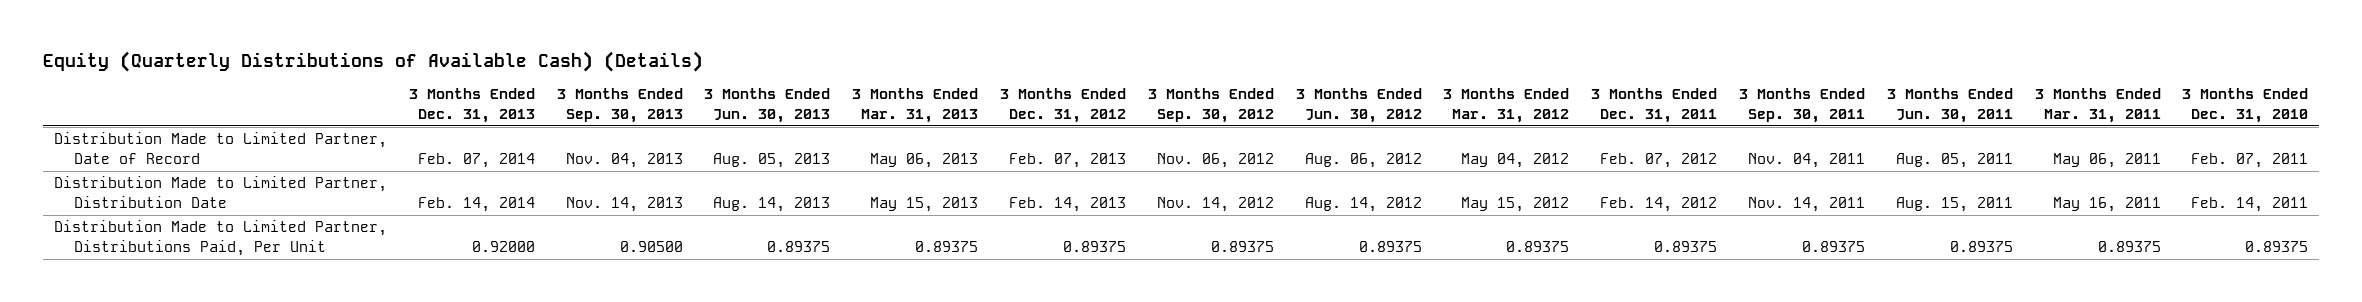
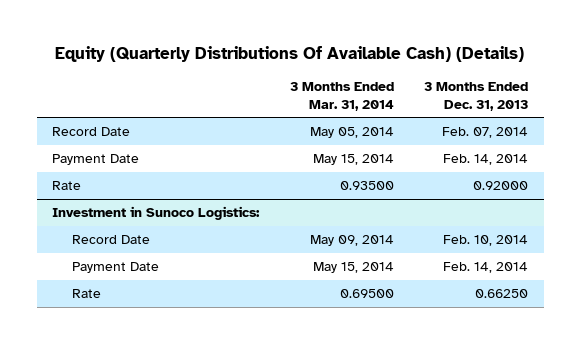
[43,50,704,72] Equity (Quarterly Distributions of Available Cash) (Details) -> [55,45,525,62] Equity (Quarterly Distributions Of Available Cash) (Details)
[556,88,683,123] 3 Months Ended Sep. 30, 2013 -> none
[704,88,831,123] 3 Months Ended Jun. 30, 2013 -> none
[852,88,979,123] 3 Months Ended Mar. 31, 2013 -> none
[999,88,1126,123] 3 Months Ended Dec. 31, 2012 -> none
[1147,88,1274,123] 3 Months Ended Sep. 30, 2012 -> none
[1295,88,1422,123] 3 Months Ended Jun. 30, 2012 -> none
[1443,88,1570,123] 3 Months Ended Mar. 31, 2012 -> none
[1591,88,1718,123] 3 Months Ended Dec. 31, 2011 -> none
[1738,88,1865,123] 3 Months Ended Sep. 30, 2011 -> none
[1886,88,2013,123] 3 Months Ended Jun. 30, 2011 -> none
[2034,88,2161,123] 3 Months Ended Mar. 31, 2011 -> none
[2182,88,2309,123] 3 Months Ended Dec. 31, 2010 -> none
none -> [289,82,394,111] 3 Months Ended Mar. 31, 2014
[54,132,388,165] Distribution Made to Limited Partner, Date of Record -> [52,127,131,137] Record Date
[54,176,388,209] Distribution Made to Limited Partner, Distribution Date -> [52,154,140,166] Payment Date
[54,220,388,257] Distribution Made to Limited Partner, Distributions Paid, Per Unit -> [52,181,82,191] Rate
none -> [52,206,261,221] Investment in Sunoco Logistics:
none -> [71,235,150,245] Record Date
none -> [71,262,159,274] Payment Date
none -> [71,289,101,299] Rate

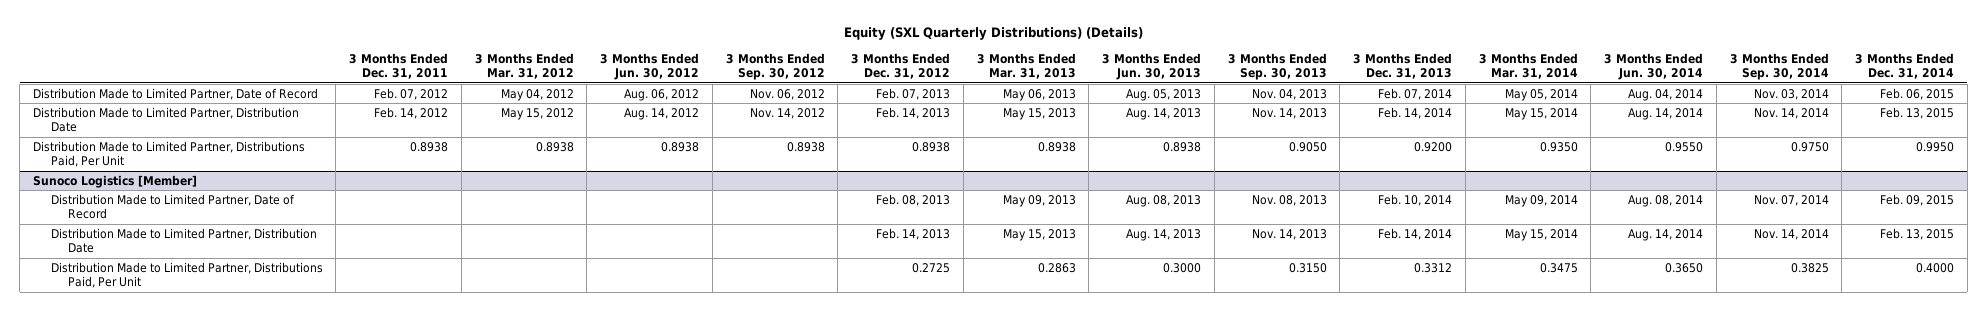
[55,45,525,62] Equity (Quarterly Distributions Of Available Cash) (Details) -> [843,27,1143,41] Equity (SXL Quarterly Distributions) (Details)
none -> [349,52,449,80] 3 Months Ended Dec. 31, 2011
none -> [474,52,574,80] 3 Months Ended Mar. 31, 2012
none -> [600,52,700,81] 3 Months Ended Jun. 30, 2012
none -> [725,52,825,81] 3 Months Ended Sep. 30, 2012
none -> [851,52,951,80] 3 Months Ended Dec. 31, 2012
none -> [976,52,1076,80] 3 Months Ended Mar. 31, 2013
none -> [1102,52,1202,81] 3 Months Ended Jun. 30, 2013
none -> [1227,52,1327,81] 3 Months Ended Sep. 30, 2013
none -> [1604,52,1704,81] 3 Months Ended Jun. 30, 2014
none -> [1729,52,1829,81] 3 Months Ended Sep. 30, 2014
none -> [1855,52,1955,80] 3 Months Ended Dec. 31, 2014
[52,181,82,191] Rate -> none
[52,206,261,221] Investment in Sunoco Logistics: -> none
[71,289,101,299] Rate -> none
[52,127,131,137] Record Date -> [32,87,318,100] Distribution Made to Limited Partner, Date of Record
[52,154,140,166] Payment Date -> [32,106,299,133] Distribution Made to Limited Partner, Distribution Date
none -> [32,140,305,168] Distribution Made to Limited Partner, Distributions Paid, Per Unit
none -> [32,174,197,188] Sunoco Logistics [Member]
[71,235,150,245] Record Date -> [50,193,295,220] Distribution Made to Limited Partner, Date of Record
[71,262,159,274] Payment Date -> [50,227,317,254] Distribution Made to Limited Partner, Distribution Date
none -> [50,261,323,289] Distribution Made to Limited Partner, Distributions Paid, Per Unit

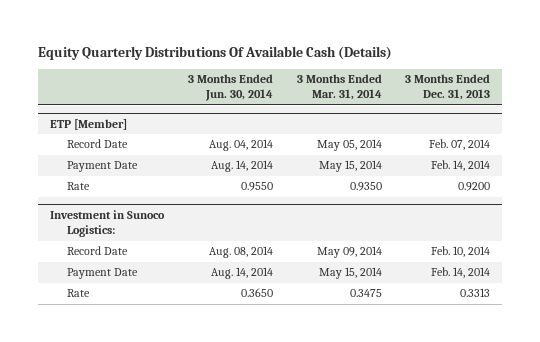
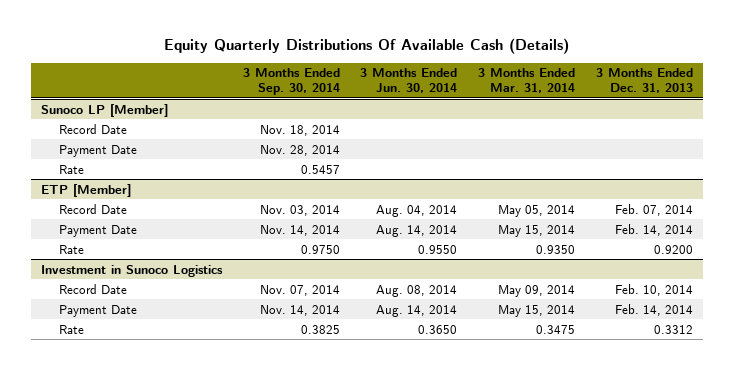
none -> [242,68,340,95] 3 Months Ended Sep. 30, 2014
none -> [41,103,169,117] Sunoco LP [Member]
none -> [59,123,128,134] Record Date
none -> [59,144,138,157] Payment Date
none -> [59,164,85,174] Rate
[49,210,165,238] Investment in Sunoco Logistics: -> [41,264,224,277] Investment in Sunoco Logistics
[460,288,491,298] 0.3313 -> [653,324,693,334] 0.3312

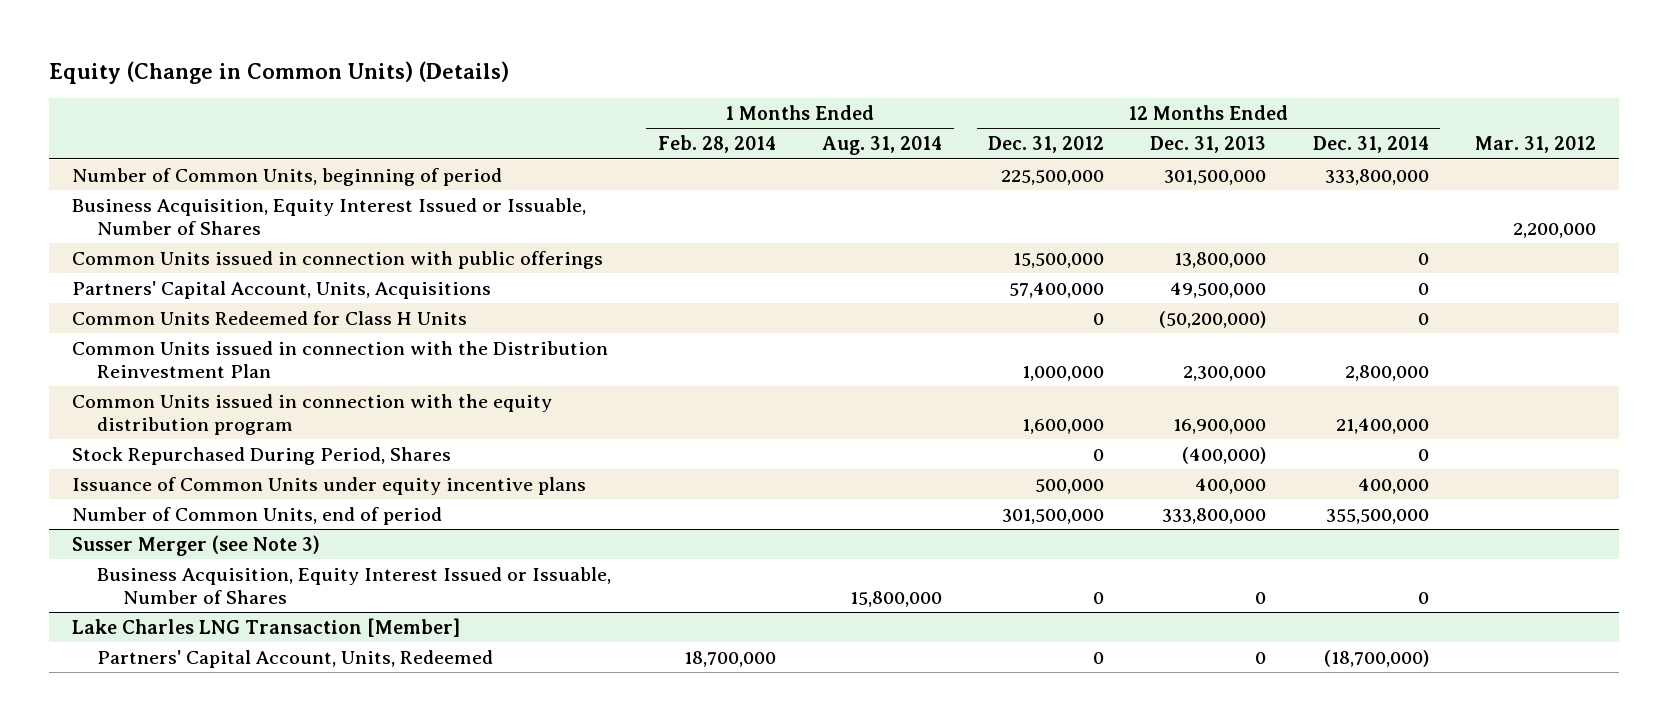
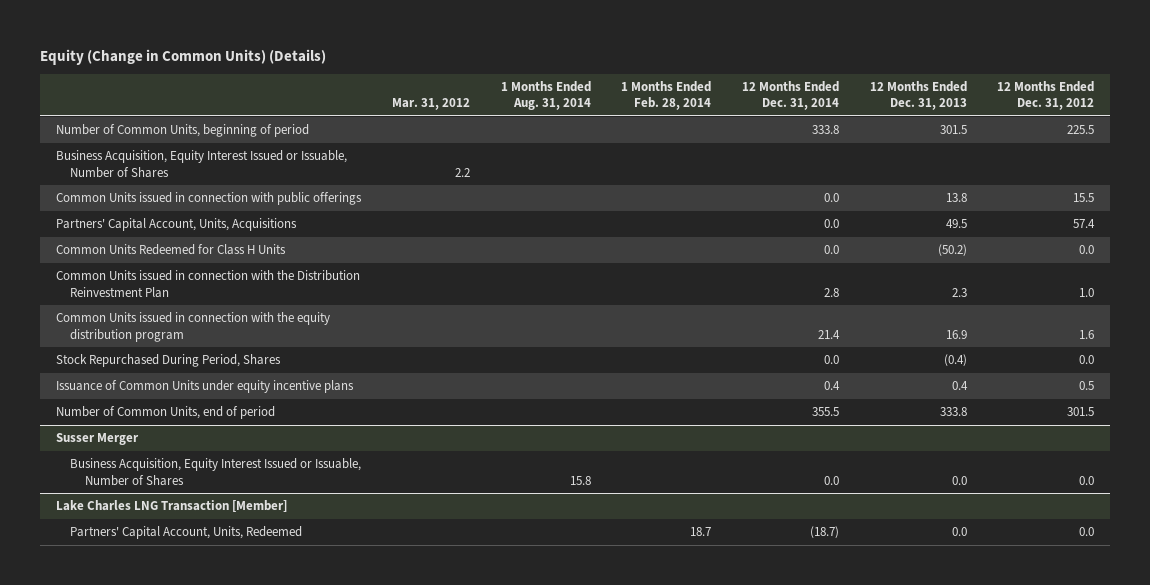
[1001,169,1105,185] 225,500,000 -> [1067,125,1095,135] 225.5
[1164,169,1267,185] 301,500,000 -> [939,125,967,135] 301.5
[1324,168,1429,185] 333,800,000 -> [812,125,840,135] 333.8
[1512,222,1596,238] 2,200,000 -> [455,167,471,177] 2.2
[1013,252,1105,268] 15,500,000 -> [1073,193,1095,203] 15.5
[1174,251,1267,268] 13,800,000 -> [945,193,967,203] 13.8
[1417,252,1429,265] 0 -> [824,193,840,203] 0.0
[1009,281,1105,298] 57,400,000 -> [1073,219,1096,229] 57.4
[1170,281,1267,298] 49,500,000 -> [945,219,967,229] 49.5
[1417,282,1429,295] 0 -> [824,219,840,229] 0.0
[1093,312,1105,325] 0 -> [1079,245,1095,255] 0.0
[1159,310,1267,328] (50,200,000) -> [937,244,967,257] (50.2)
[1417,312,1429,325] 0 -> [824,245,840,255] 0.0
[1022,365,1105,381] 1,000,000 -> [1079,287,1095,297] 1.0
[1183,365,1267,381] 2,300,000 -> [951,287,967,297] 2.3
[1344,364,1429,381] 2,800,000 -> [824,287,840,297] 2.8
[1022,418,1105,434] 1,600,000 -> [1079,329,1095,339] 1.6
[1173,418,1267,434] 16,900,000 -> [945,329,967,339] 16.9
[1335,417,1429,434] 21,400,000 -> [818,329,841,339] 21.4
[1093,448,1105,461] 0 -> [1079,355,1095,365] 0.0
[1182,446,1267,464] (400,000) -> [943,354,967,367] (0.4)
[1417,448,1429,461] 0 -> [824,355,840,365] 0.0
[1035,478,1105,494] 500,000 -> [1079,381,1095,391] 0.5
[1195,477,1267,494] 400,000 -> [951,381,968,391] 0.4
[1357,477,1429,494] 400,000 -> [824,381,841,391] 0.4
[1002,508,1105,524] 301,500,000 -> [1067,407,1095,417] 301.5
[1162,507,1267,524] 333,800,000 -> [939,407,967,417] 333.8
[1325,508,1429,524] 355,500,000 -> [812,407,840,417] 355.5
[72,534,321,556] Susser Merger (see Note 3) -> [55,433,139,446] Susser Merger
[849,590,942,607] 15,800,000 -> [569,475,591,485] 15.8
[1093,591,1105,604] 0 -> [1079,475,1095,485] 0.0
[1255,591,1267,604] 0 -> [951,475,967,485] 0.0
[1417,591,1429,604] 0 -> [824,475,840,485] 0.0
[683,650,776,667] 18,700,000 -> [690,527,712,537] 18.7
[1093,651,1105,664] 0 -> [1079,527,1095,537] 0.0
[1255,651,1267,664] 0 -> [951,527,967,537] 0.0
[1323,649,1429,667] (18,700,000) -> [810,526,840,539] (18.7)

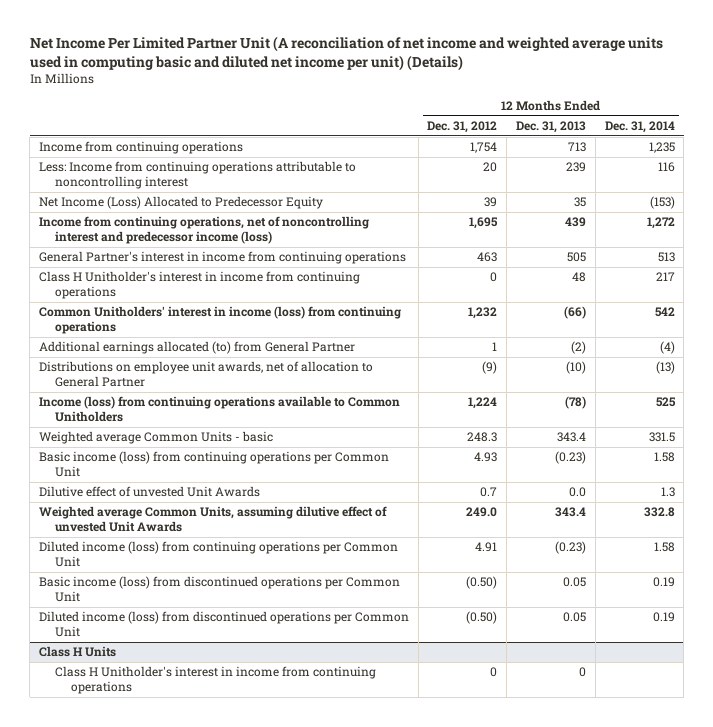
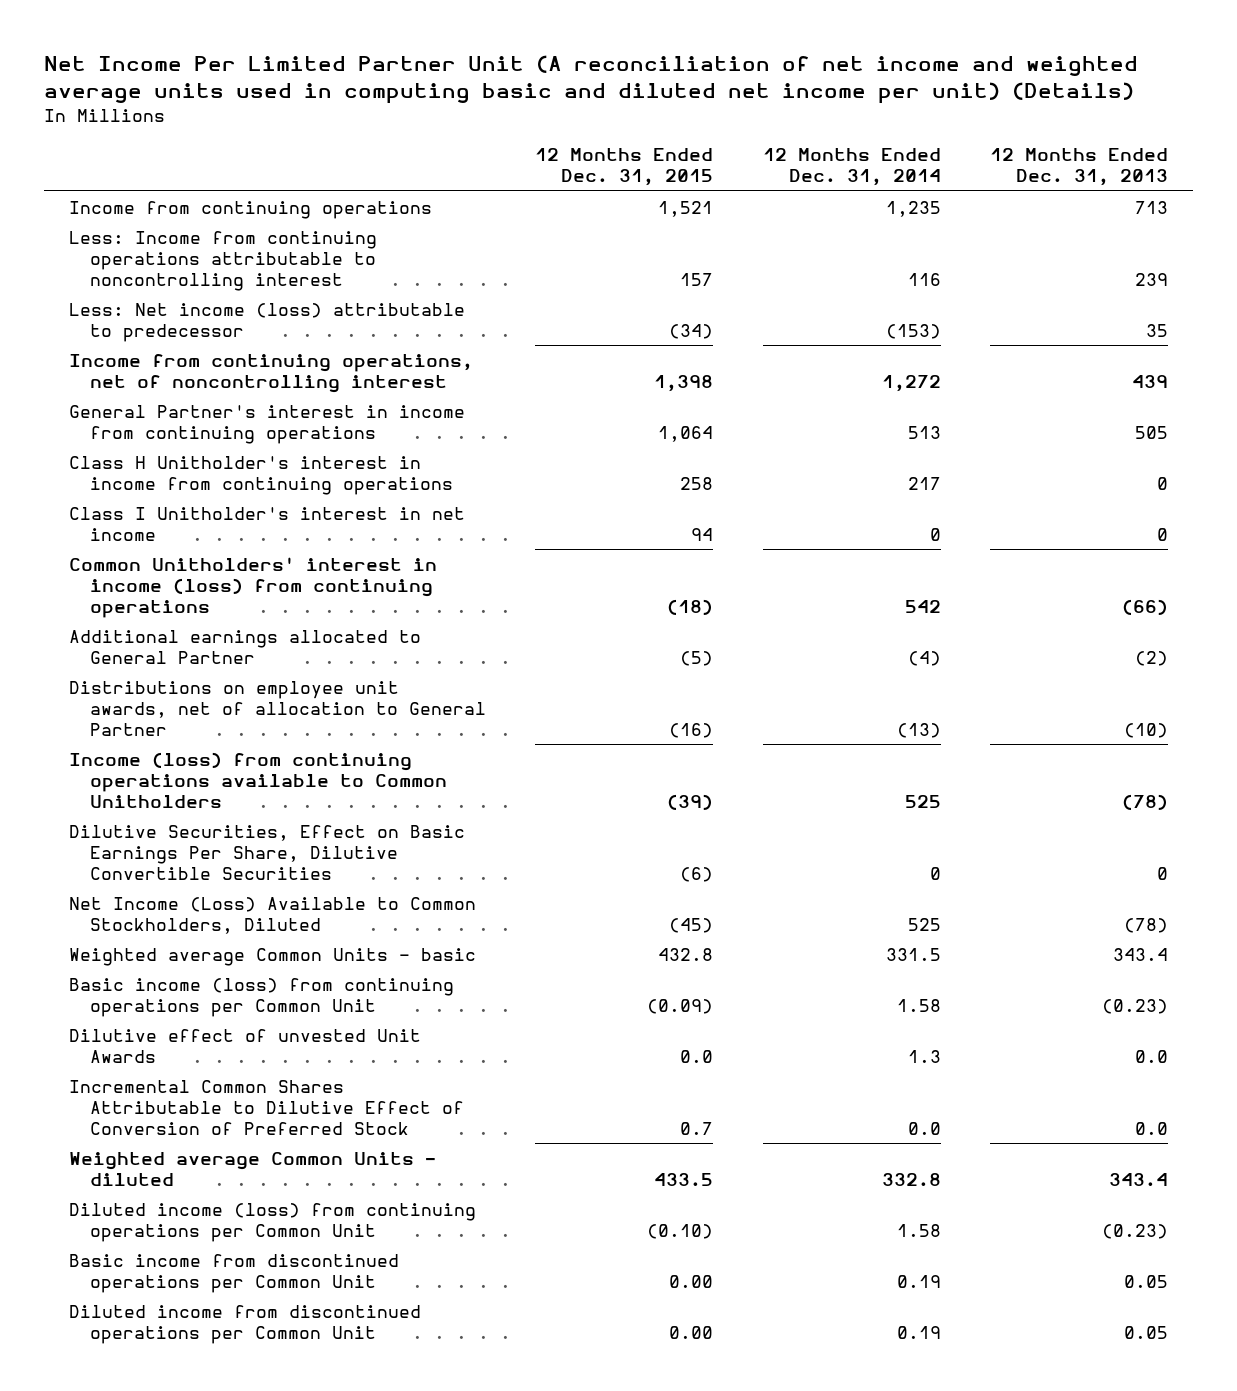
[427,120,498,133] Dec. 31, 2012 -> none
none -> [535,148,714,187] 12 Months Ended Dec. 31, 2015
[38,196,323,210] Net Income (Loss) Allocated to Predecessor Equity -> [68,302,465,342] Less: Net income (loss) attributable to predecessor
[38,216,369,245] Income from continuing operations, net of noncontrolling interest and predecessor income (loss) -> [68,353,473,393] Income from continuing operations, net of noncontrolling interest
[572,272,587,283] 48 -> [1157,476,1169,490] 0
none -> [68,506,465,541] Class I Unitholder's interest in net income
[38,341,355,355] Additional earnings allocated (to) from General Partner -> [68,629,421,664] Additional earnings allocated to General Partner
none -> [68,824,465,880] Dilutive Securities, Effect on Basic Earnings Per Share, Dilutive Convertible Securities
none -> [68,896,476,934] Net Income (Loss) Available to Common Stockholders, Diluted
none -> [68,1079,465,1135] Incremental Common Shares Attributable to Dilutive Effect of Conversion of Preferred Stock
[38,506,387,533] Weighted average Common Units, assuming dilutive effect of unvested Unit Awards -> [68,1151,436,1186] Weighted average Common Units - diluted
[38,646,116,658] Class H Units -> none
[54,666,376,695] Class H Unitholder's interest in income from continuing operations -> none
[38,576,400,603] Basic income (loss) from discontinued operations per Common Unit -> [68,1253,399,1293] Basic income from discontinued operations per Common Unit
[38,611,409,638] Diluted income (loss) from discontinued operations per Common Unit -> [68,1304,421,1344] Diluted income from discontinued operations per Common Unit

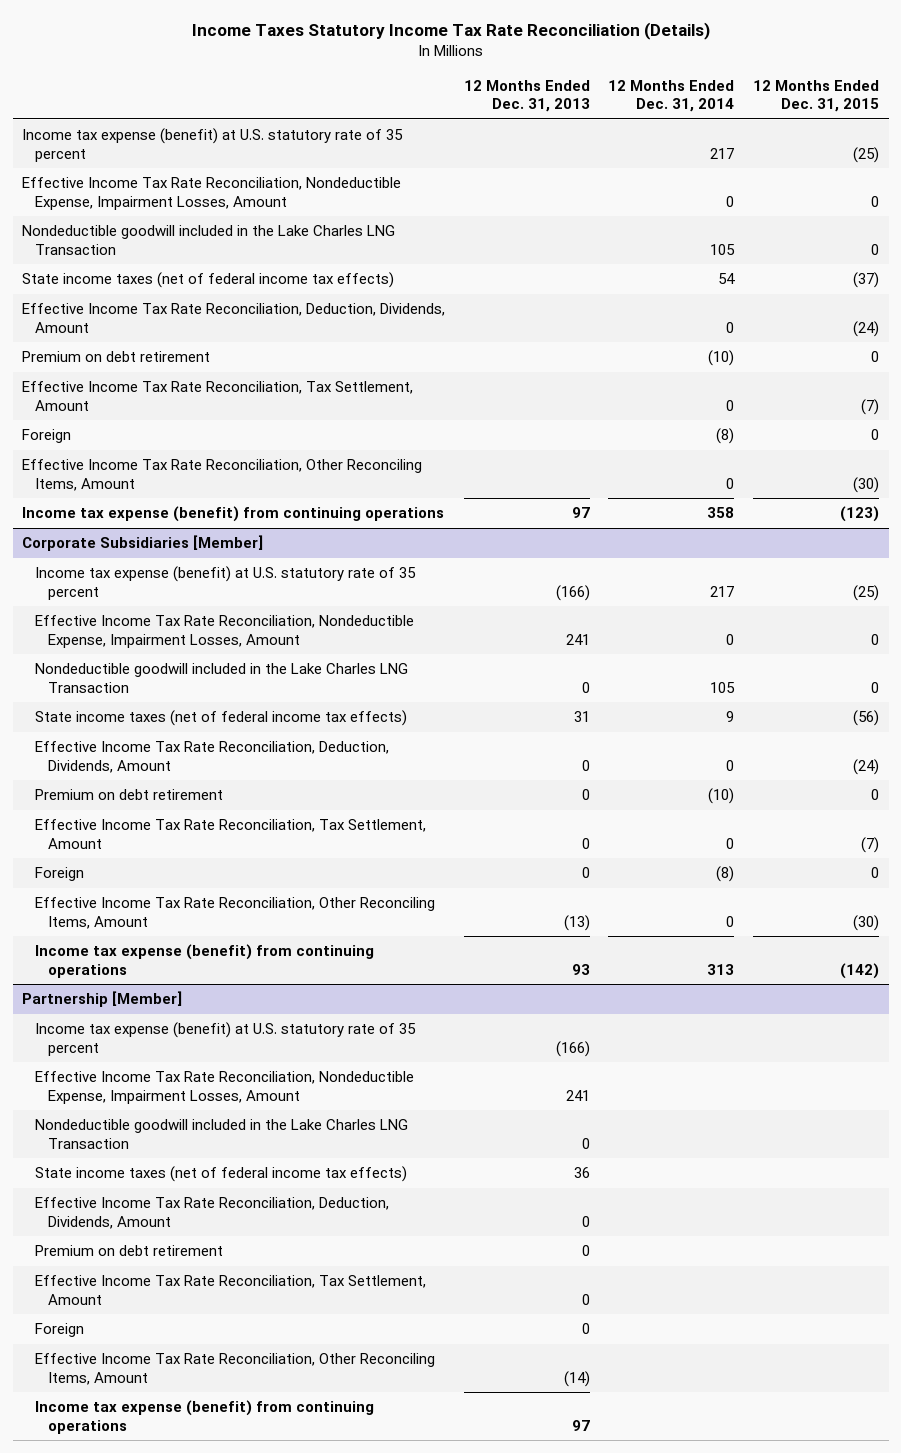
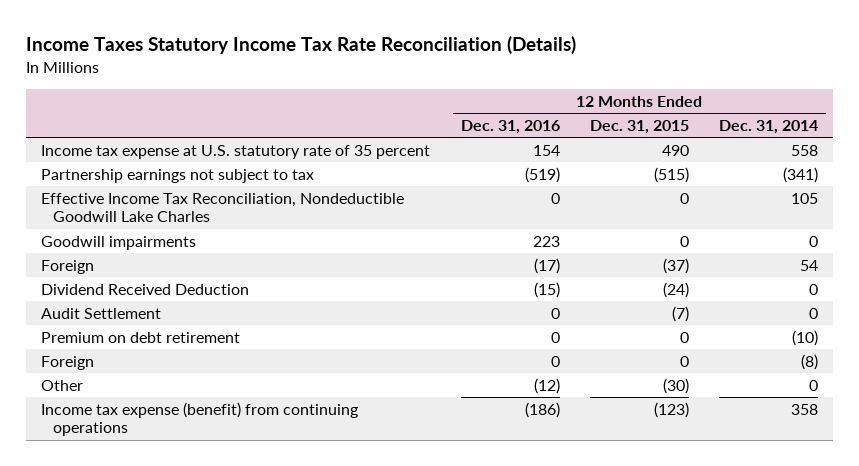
[463,79,590,112] 12 Months Ended Dec. 31, 2013 -> none
none -> [460,119,560,134] Dec. 31, 2016
[21,225,395,255] Nondeductible goodwill included in the Lake Charles LNG Transaction -> none
[21,128,403,162] Income tax expense (benefit) at U.S. statutory rate of 35 percent -> [41,144,431,159] Income tax expense at U.S. statutory rate of 35 percent
[710,147,735,159] 217 -> [790,144,818,156] 558
[853,146,880,163] (25) -> [661,144,689,156] 490
none -> [41,168,315,183] Partnership earnings not subject to tax
none -> [41,192,405,223] Effective Income Tax Reconciliation, Nondeductible Goodwill Lake Charles
[21,177,401,210] Effective Income Tax Rate Reconciliation, Nondeductible Expense, Impairment Losses, Amount -> [41,235,197,250] Goodwill impairments
[21,272,394,289] State income taxes (net of federal income tax effects) -> [41,259,95,274] Foreign
[21,303,445,333] Effective Income Tax Rate Reconciliation, Deduction, Dividends, Amount -> [41,283,250,295] Dividend Received Deduction
none -> [41,307,162,319] Audit Settlement
[21,381,413,411] Effective Income Tax Rate Reconciliation, Tax Settlement, Amount -> none
[21,459,422,491] Effective Income Tax Rate Reconciliation, Other Reconciling Items, Amount -> [41,379,84,391] Other
[21,535,263,552] Corporate Subsidiaries [Member] -> none
[35,566,417,600] Income tax expense (benefit) at U.S. statutory rate of 35 percent -> none
[35,615,415,648] Effective Income Tax Rate Reconciliation, Nondeductible Expense, Impairment Losses, Amount -> none
[35,663,409,693] Nondeductible goodwill included in the Lake Charles LNG Transaction -> none
[35,710,408,727] State income taxes (net of federal income tax effects) -> none
[35,741,390,773] Effective Income Tax Rate Reconciliation, Deduction, Dividends, Amount -> none
[35,789,224,801] Premium on debt retirement -> none
[35,819,427,849] Effective Income Tax Rate Reconciliation, Tax Settlement, Amount -> none
[35,867,85,882] Foreign -> none
[35,897,436,929] Effective Income Tax Rate Reconciliation, Other Reconciling Items, Amount -> none
[35,944,375,978] Income tax expense (benefit) from continuing operations -> none
[21,991,182,1008] Partnership [Member] -> none
[35,1022,417,1056] Income tax expense (benefit) at U.S. statutory rate of 35 percent -> none
[35,1071,415,1104] Effective Income Tax Rate Reconciliation, Nondeductible Expense, Impairment Losses, Amount -> none
[35,1119,409,1149] Nondeductible goodwill included in the Lake Charles LNG Transaction -> none
[35,1166,408,1183] State income taxes (net of federal income tax effects) -> none
[35,1197,390,1229] Effective Income Tax Rate Reconciliation, Deduction, Dividends, Amount -> none
[35,1245,224,1257] Premium on debt retirement -> none
[35,1275,427,1305] Effective Income Tax Rate Reconciliation, Tax Settlement, Amount -> none
[35,1323,85,1338] Foreign -> none
[35,1353,436,1385] Effective Income Tax Rate Reconciliation, Other Reconciling Items, Amount -> none
[35,1400,375,1434] Income tax expense (benefit) from continuing operations -> none

